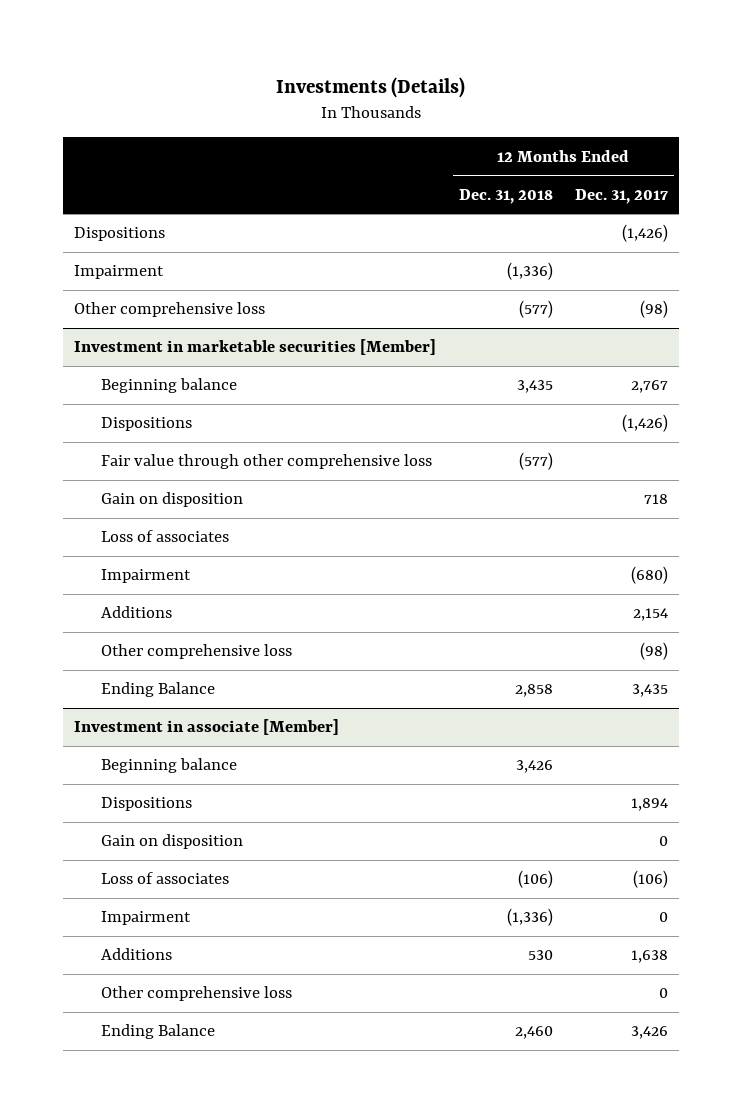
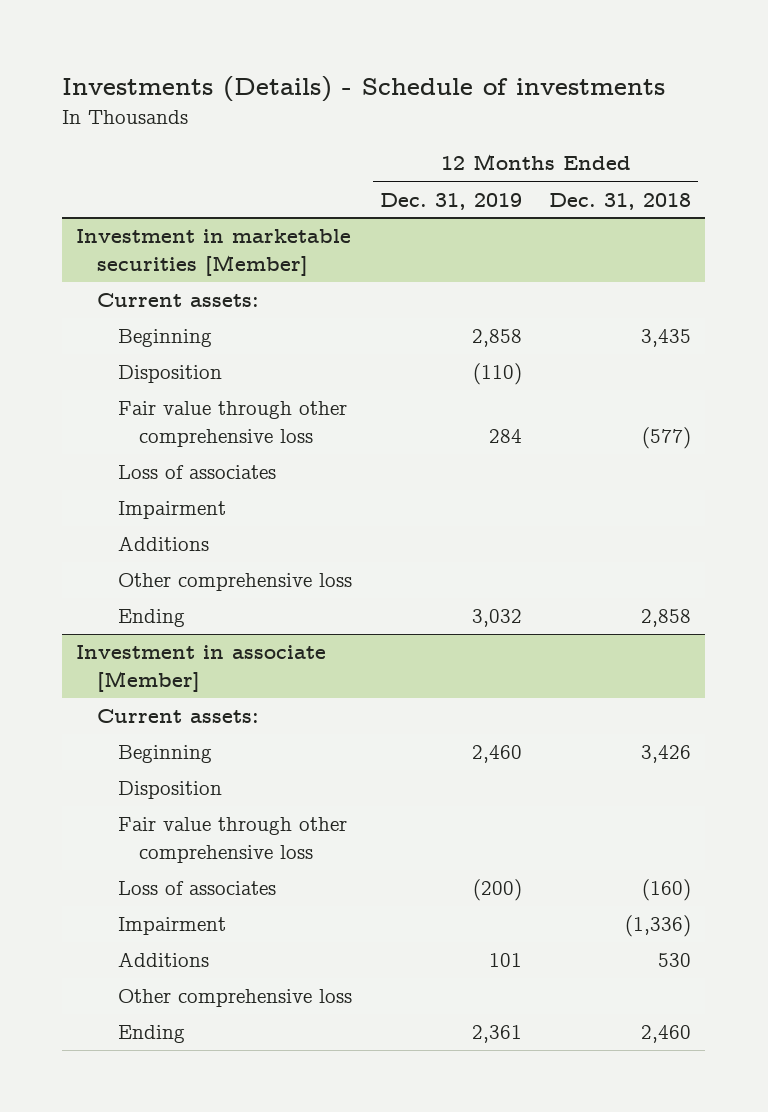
[276,76,466,98] Investments (Details) -> [62,76,666,103] Investments (Details) - Schedule of investments
[575,188,669,204] Dec. 31, 2017 -> none
none -> [379,192,522,210] Dec. 31, 2019
[74,227,166,242] Dispositions -> none
[74,265,165,280] Impairment -> none
[74,302,266,318] Other comprehensive loss -> none
none -> [96,293,259,308] Current assets:
[100,378,237,394] Beginning balance -> [117,329,212,348] Beginning
[100,417,192,432] Dispositions -> [117,365,222,384] Disposition
[100,492,243,508] Gain on disposition -> none
[100,682,215,698] Ending Balance -> [117,609,185,628] Ending
[100,834,243,850] Gain on disposition -> none
none -> [96,709,259,724] Current assets:
[100,758,237,774] Beginning balance -> [117,745,212,764] Beginning
[100,797,192,812] Dispositions -> [117,781,222,800] Disposition
none -> [117,817,347,863] Fair value through other comprehensive loss
[517,870,553,889] (106) -> [642,879,692,902] (160)
[100,1024,215,1040] Ending Balance -> [117,1025,185,1044] Ending

